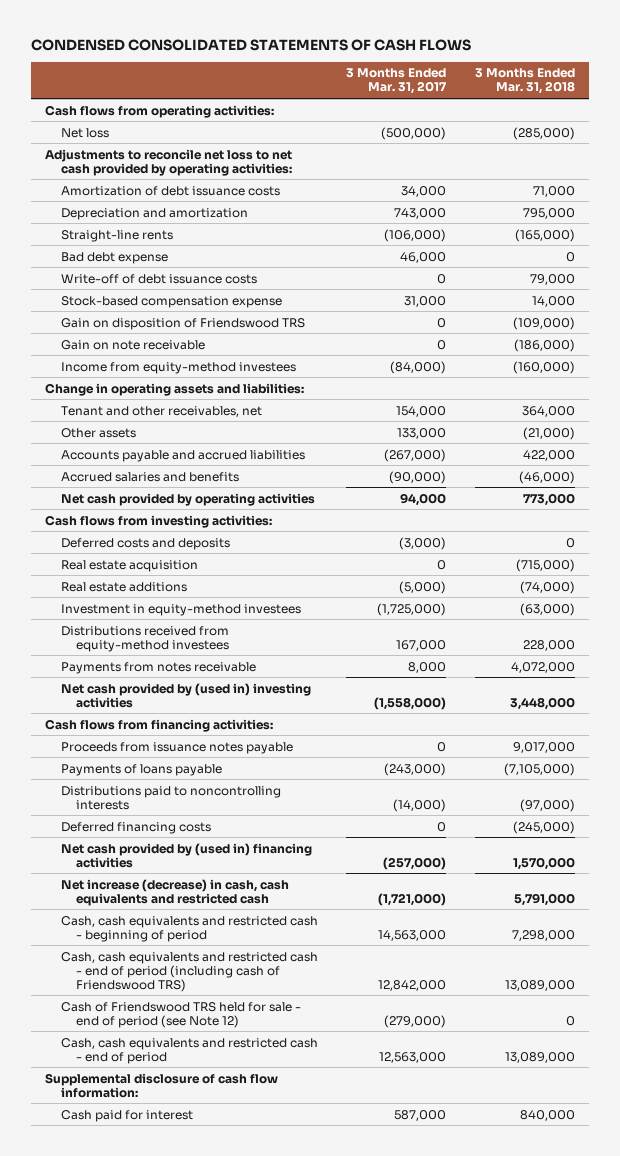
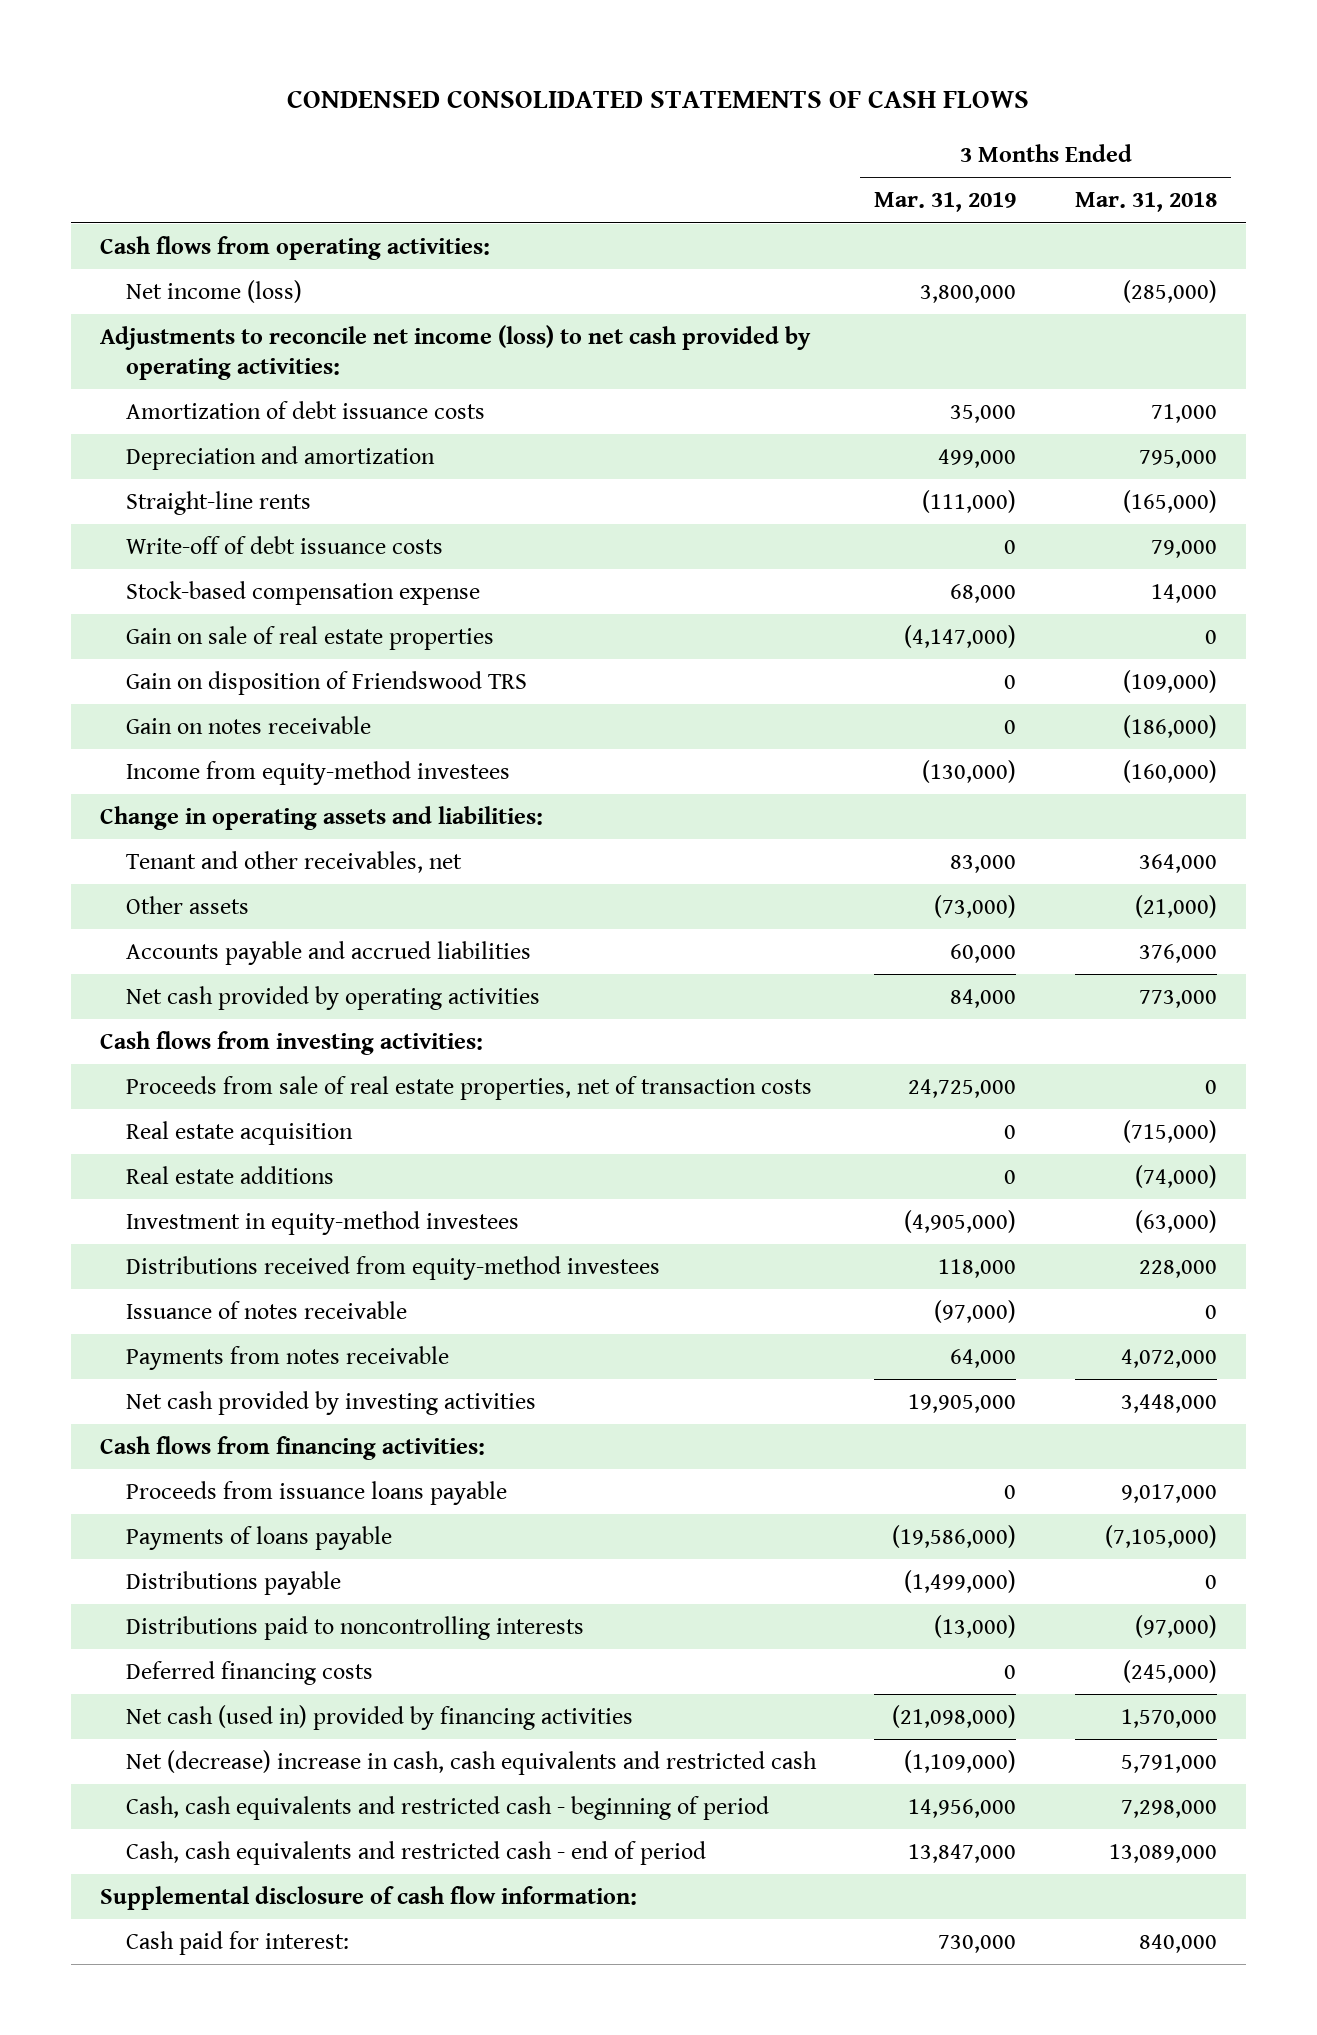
[346,68,448,95] 3 Months Ended Mar. 31, 2017 -> none
none -> [874,192,1017,213] Mar. 31, 2019
[60,127,109,138] Net loss -> [126,280,303,304] Net income (loss)
[45,148,293,176] Adjustments to reconcile net loss to net cash provided by operating activities: -> [99,325,811,380] Adjustments to reconcile net income (loss) to net cash provided by operating activities:
[60,251,168,264] Bad debt expense -> none
none -> [126,626,495,651] Gain on sale of real estate properties
[60,339,205,350] Gain on note receivable -> [126,716,372,735] Gain on notes receivable
[60,471,239,482] Accrued salaries and benefits -> none
[522,449,575,461] 422,000 -> [1138,944,1217,964] 376,000
[60,537,230,550] Deferred costs and deposits -> none
none -> [126,1076,813,1101] Proceeds from sale of real estate properties, net of transaction costs
none -> [126,1301,408,1320] Issuance of notes receivable
[60,682,311,708] Net cash provided by (used in) investing activities -> [126,1391,537,1416] Net cash provided by investing activities
[60,741,293,754] Proceeds from issuance notes payable -> [126,1481,508,1506] Proceeds from issuance loans payable
none -> [126,1571,342,1596] Distributions payable
[60,842,312,868] Net cash provided by (used in) financing activities -> [126,1705,634,1731] Net cash (used in) provided by financing activities
[60,878,289,906] Net increase (decrease) in cash, cash equivalents and restricted cash -> [126,1750,818,1776] Net (decrease) increase in cash, cash equivalents and restricted cash
[60,951,318,992] Cash, cash equivalents and restricted cash - end of period (including cash of Friendswood TRS) -> none
[60,1001,301,1028] Cash of Friendswood TRS held for sale - end of period (see Note 12) -> none
[60,1109,193,1122] Cash paid for interest -> [126,1931,350,1956] Cash paid for interest:

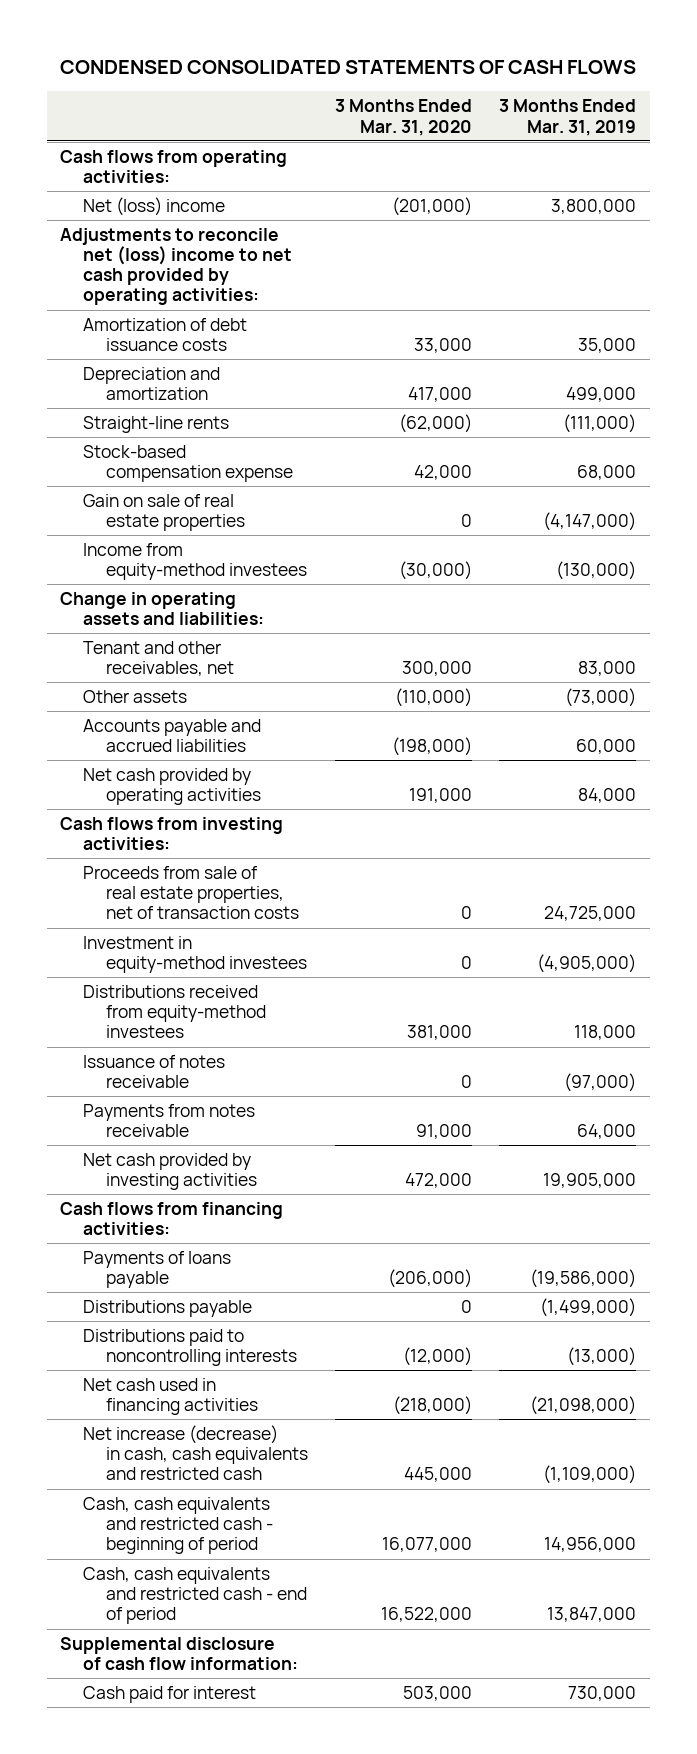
[1074,192,1217,213] Mar. 31, 2018 -> none
none -> [335,99,473,136] 3 Months Ended Mar. 31, 2020
[126,280,303,304] Net income (loss) -> [83,197,226,217] Net (loss) income
[99,325,811,380] Adjustments to reconcile net income (loss) to net cash provided by operating activities: -> [60,228,293,306] Adjustments to reconcile net (loss) income to net cash provided by operating activities:
[126,536,444,555] Write-off of debt issuance costs -> none
[126,671,528,696] Gain on disposition of Friendswood TRS -> none
[126,716,372,735] Gain on notes receivable -> none
[126,1121,354,1146] Real estate acquisition -> none
[126,1166,335,1185] Real estate additions -> none
[126,1481,508,1506] Proceeds from issuance loans payable -> none
[126,1661,374,1686] Deferred financing costs -> none
[126,1705,634,1731] Net cash (used in) provided by financing activities -> [83,1378,259,1416] Net cash used in financing activities
[126,1750,818,1776] Net (decrease) increase in cash, cash equivalents and restricted cash -> [83,1425,309,1481] Net increase (decrease) in cash, cash equivalents and restricted cash
[126,1931,350,1956] Cash paid for interest: -> [83,1686,257,1704] Cash paid for interest

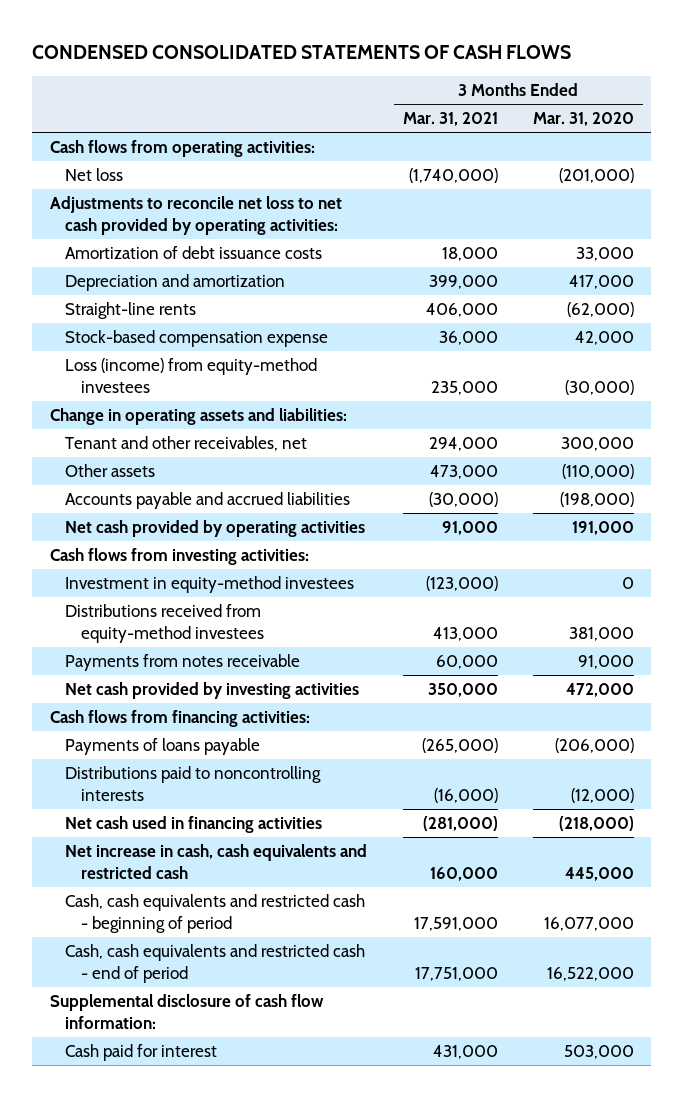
[499,99,637,136] 3 Months Ended Mar. 31, 2019 -> none
none -> [402,112,498,127] Mar. 31, 2021
[83,197,226,217] Net (loss) income -> [65,168,124,182] Net loss
[60,228,293,306] Adjustments to reconcile net (loss) income to net cash provided by operating activities: -> [49,196,342,235] Adjustments to reconcile net loss to net cash provided by operating activities:
[83,494,246,532] Gain on sale of real estate properties -> none
[83,543,308,581] Income from equity-method investees -> [65,358,318,393] Loss (income) from equity-method investees
[83,866,300,920] Proceeds from sale of real estate properties, net of transaction costs -> none
[83,1055,226,1089] Issuance of notes receivable -> none
[83,1300,253,1318] Distributions payable -> none
[83,1425,309,1481] Net increase (decrease) in cash, cash equivalents and restricted cash -> [65,844,368,879] Net increase in cash, cash equivalents and restricted cash

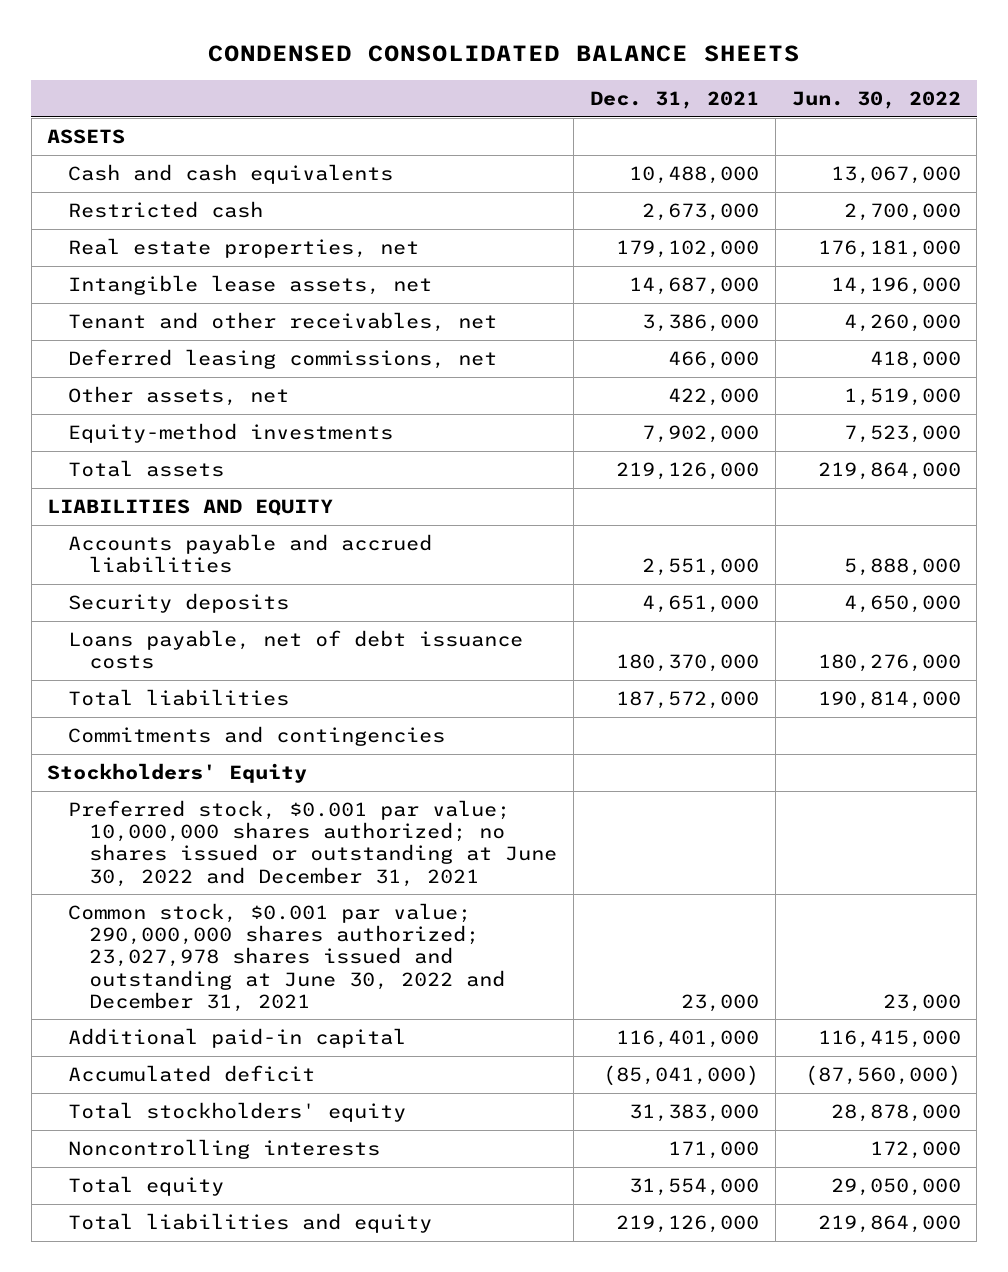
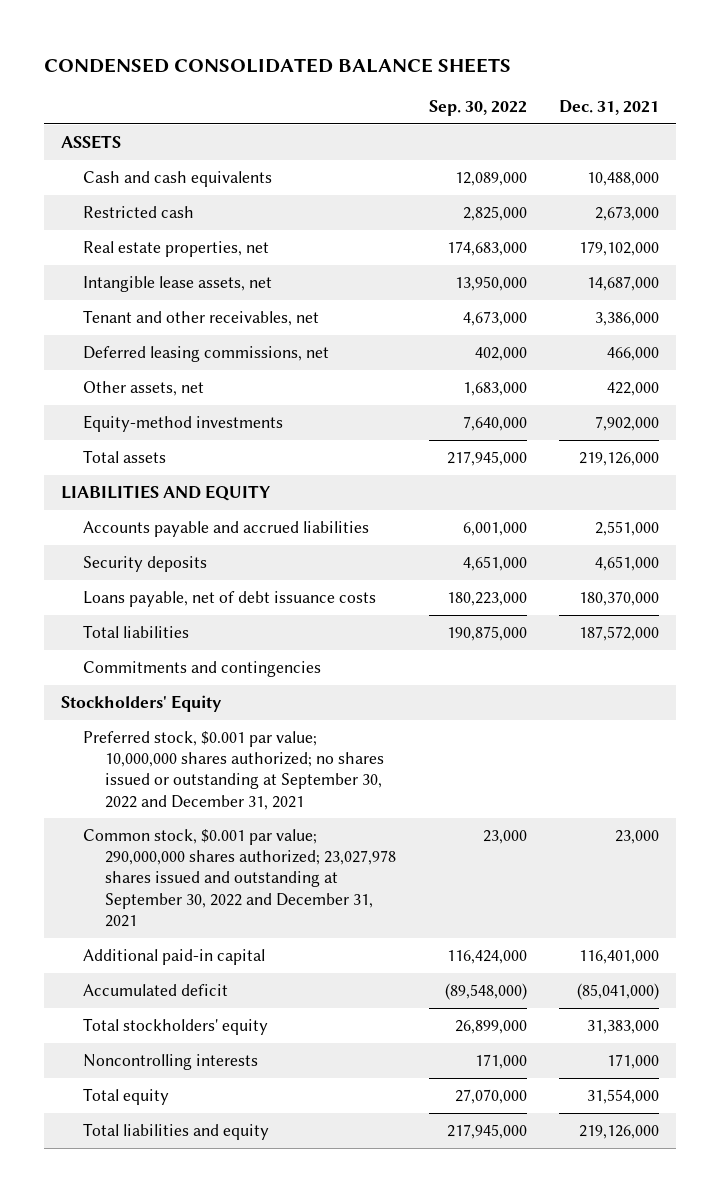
[791,91,961,110] Jun. 30, 2022 -> none
none -> [428,100,527,117] Sep. 30, 2022
[68,800,558,887] Preferred stock, $0.001 par value; 10,000,000 shares authorized; no shares issued or outstanding at June 30, 2022 and December 31, 2021 -> [82,731,384,810] Preferred stock, $0.001 par value; 10,000,000 shares authorized; no shares issued or outstanding at September 30, 2022 and December 31, 2021
[68,903,506,1012] Common stock, $0.001 par value; 290,000,000 shares authorized; 23,027,978 shares issued and outstanding at June 30, 2022 and December 31, 2021 -> [82,829,396,927] Common stock, $0.001 par value; 290,000,000 shares authorized; 23,027,978 shares issued and outstanding at September 30, 2022 and December 31, 2021

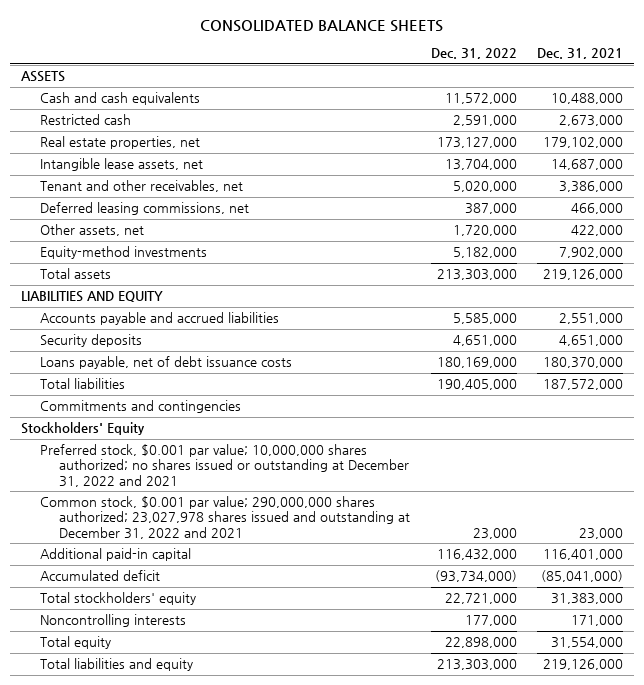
[44,57,512,73] CONDENSED CONSOLIDATED BALANCE SHEETS -> [199,19,443,32] CONSOLIDATED BALANCE SHEETS
[428,100,527,117] Sep. 30, 2022 -> none
none -> [430,48,517,60] Dec. 31, 2022
[82,731,384,810] Preferred stock, $0.001 par value; 10,000,000 shares authorized; no shares issued or outstanding at September 30, 2022 and December 31, 2021 -> [40,444,410,487] Preferred stock, $0.001 par value; 10,000,000 shares authorized; no shares issued or outstanding at December 31, 2022 and 2021
[82,829,396,927] Common stock, $0.001 par value; 290,000,000 shares authorized; 23,027,978 shares issued and outstanding at September 30, 2022 and December 31, 2021 -> [40,496,411,539] Common stock, $0.001 par value; 290,000,000 shares authorized; 23,027,978 shares issued and outstanding at December 31, 2022 and 2021

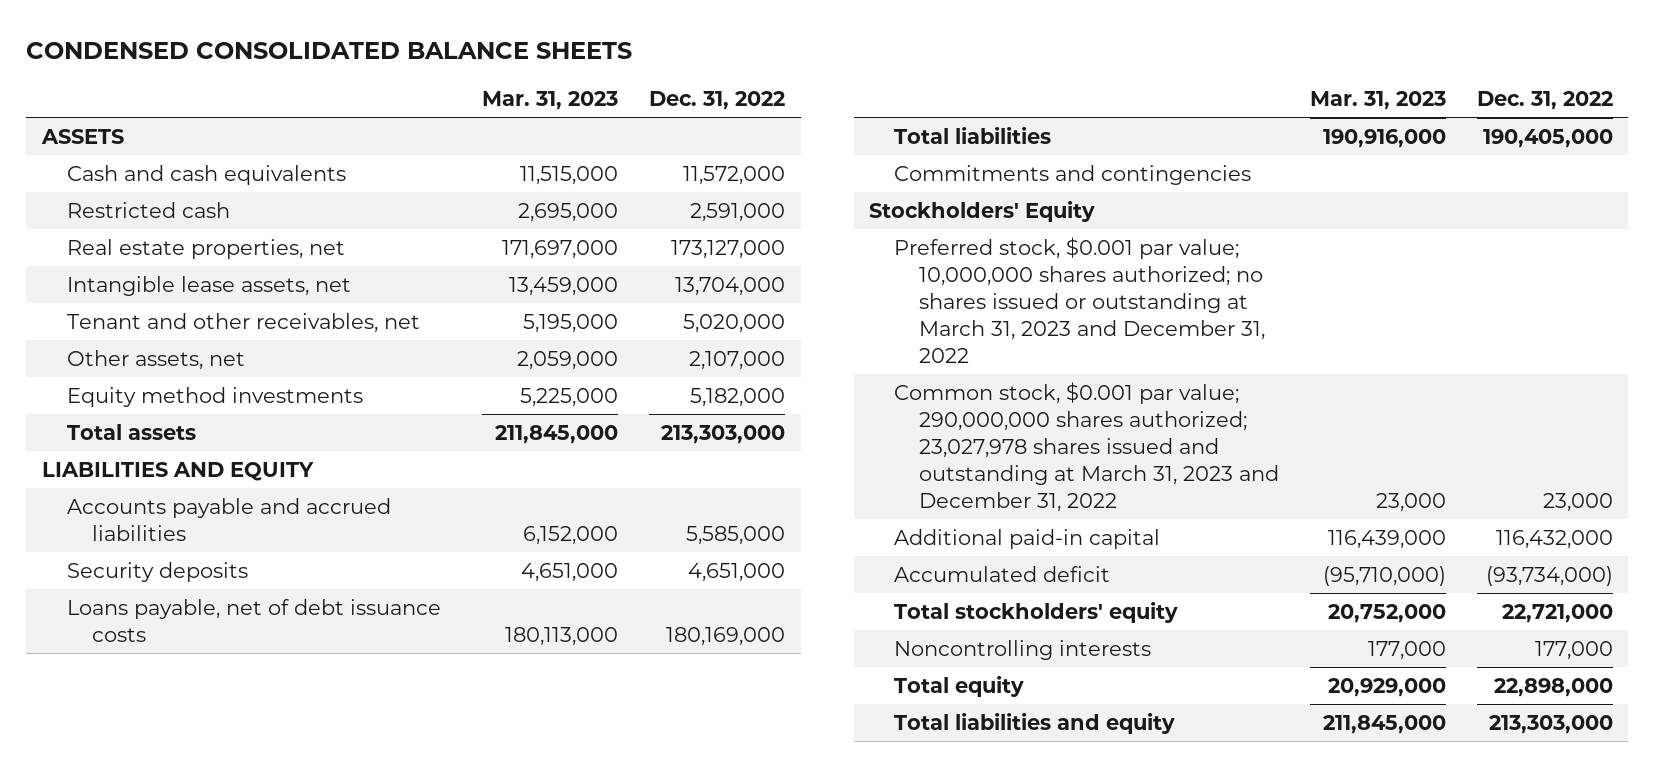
[199,19,443,32] CONSOLIDATED BALANCE SHEETS -> [26,42,633,60] CONDENSED CONSOLIDATED BALANCE SHEETS
[537,48,624,60] Dec. 31, 2021 -> none
none -> [482,91,619,111] Mar. 31, 2023
[40,202,250,216] Deferred leasing commissions, net -> none
[452,225,517,237] 1,720,000 -> [689,350,786,370] 2,107,000
[40,246,208,260] Equity-method investments -> [66,386,363,407] Equity method investments
[40,444,410,487] Preferred stock, $0.001 par value; 10,000,000 shares authorized; no shares issued or outstanding at December 31, 2022 and 2021 -> [893,236,1265,364] Preferred stock, $0.001 par value; 10,000,000 shares authorized; no shares issued or outstanding at March 31, 2023 and December 31, 2022
[40,496,411,539] Common stock, $0.001 par value; 290,000,000 shares authorized; 23,027,978 shares issued and outstanding at December 31, 2022 and 2021 -> [893,381,1279,513] Common stock, $0.001 par value; 290,000,000 shares authorized; 23,027,978 shares issued and outstanding at March 31, 2023 and December 31, 2022

